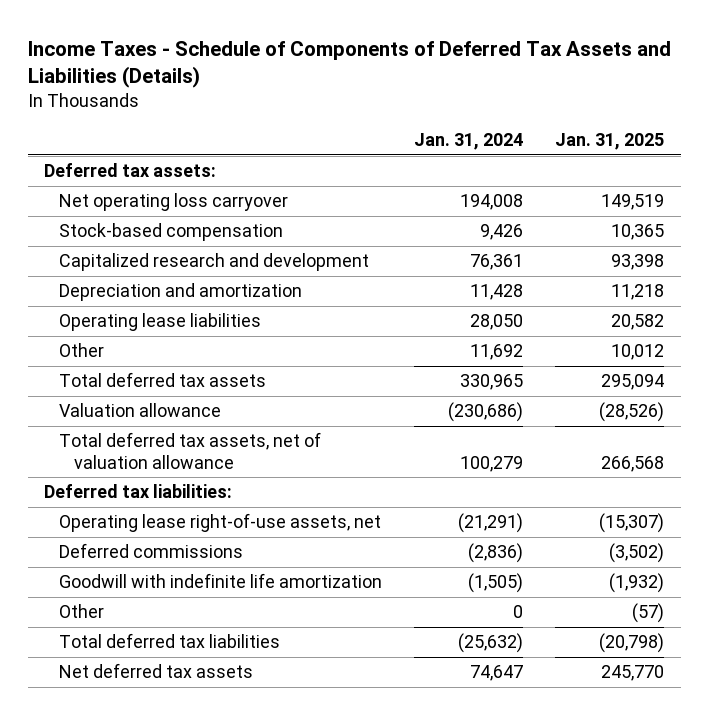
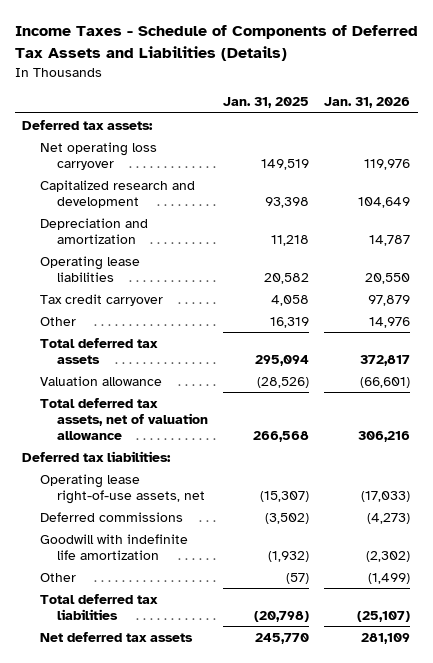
[414,133,524,151] Jan. 31, 2024 -> none
none -> [324,97,411,109] Jan. 31, 2026
[58,223,283,242] Stock-based compensation -> none
none -> [39,293,163,306] Tax credit carryover
[611,344,665,361] 10,012 -> [270,316,310,328] 16,319

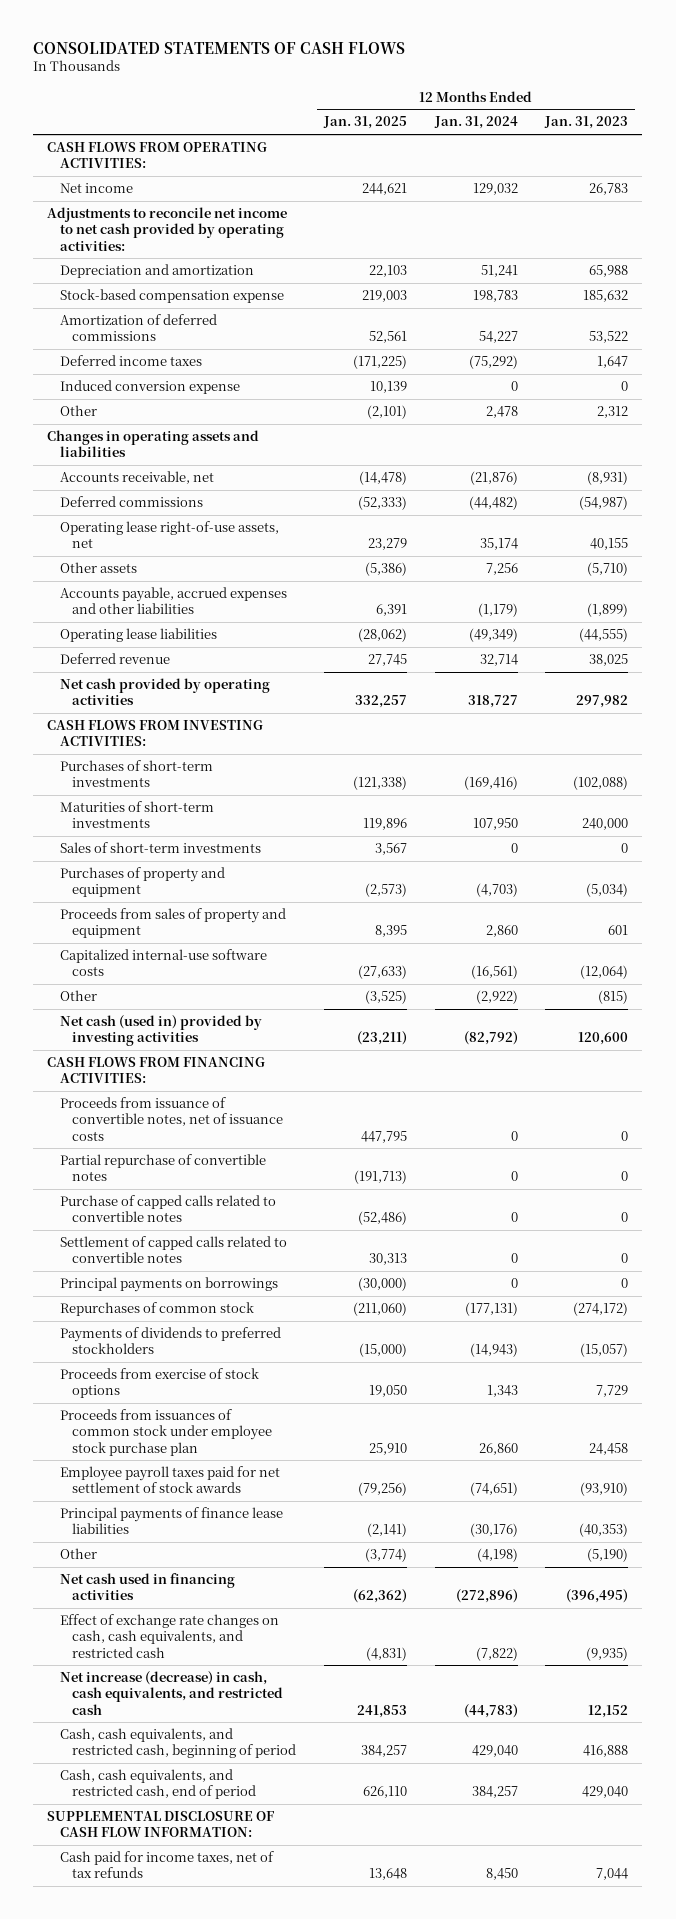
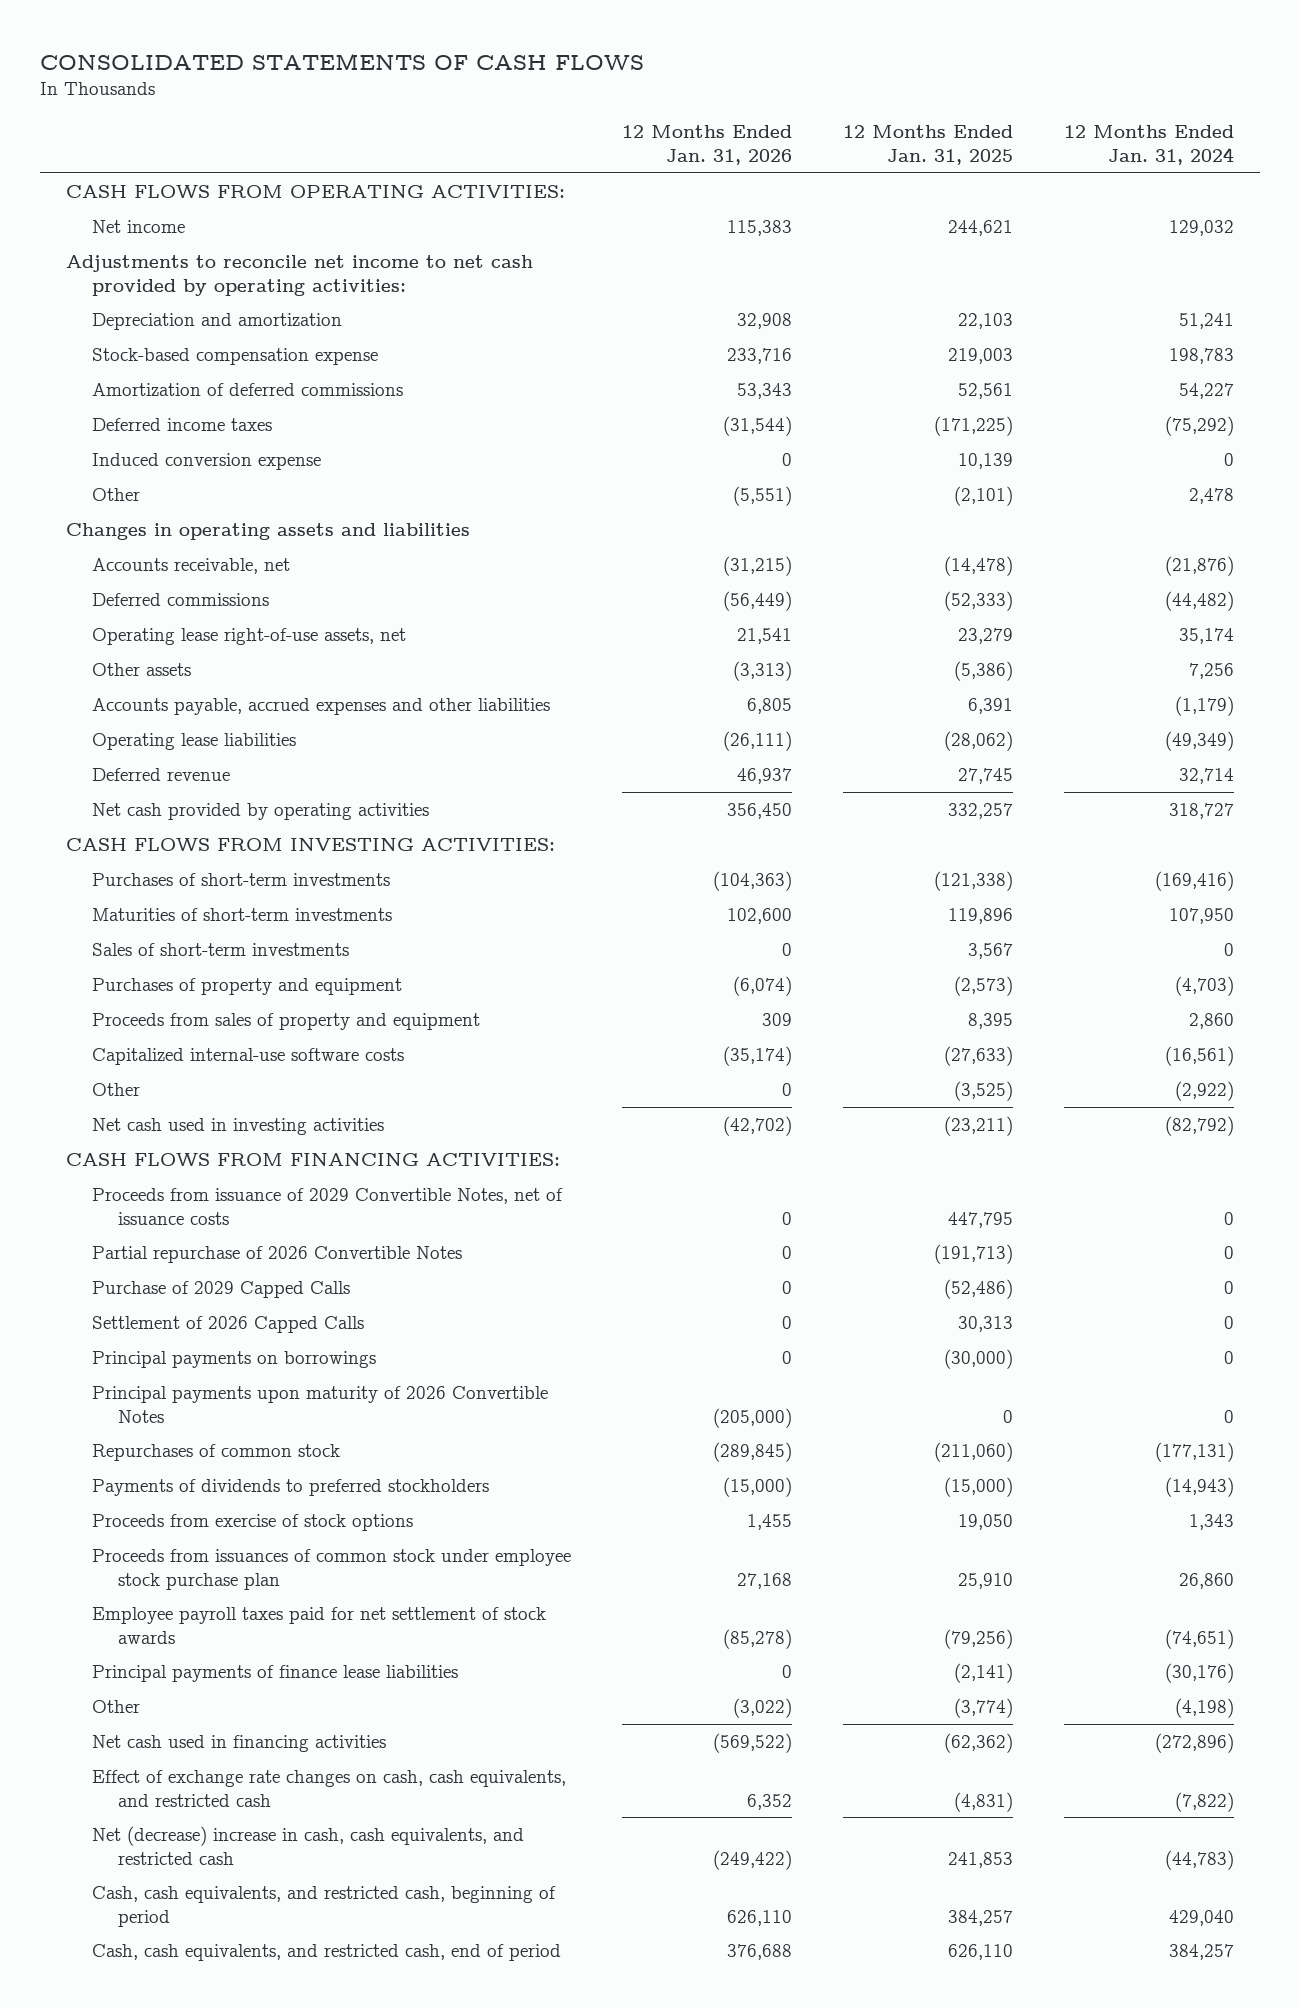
[544,116,629,130] Jan. 31, 2023 -> none
none -> [621,125,792,166] 12 Months Ended Jan. 31, 2026
[59,1015,262,1047] Net cash (used in) provided by investing activities -> [91,1117,384,1135] Net cash used in investing activities
[59,1097,284,1141] Proceeds from issuance of convertible notes, net of issuance costs -> [91,1187,563,1225] Proceeds from issuance of 2029 Convertible Notes, net of issuance costs
[59,1154,266,1182] Partial repurchase of convertible notes -> [91,1245,462,1263] Partial repurchase of 2026 Convertible Notes
[59,1195,276,1223] Purchase of capped calls related to convertible notes -> [91,1280,350,1298] Purchase of 2029 Capped Calls
[59,1236,287,1264] Settlement of capped calls related to convertible notes -> [91,1315,364,1333] Settlement of 2026 Capped Calls
none -> [91,1385,548,1423] Principal payments upon maturity of 2026 Convertible Notes
[59,1671,284,1715] Net increase (decrease) in cash, cash equivalents, and restricted cash -> [91,1825,524,1865] Net (decrease) increase in cash, cash equivalents, and restricted cash
[47,1811,275,1838] SUPPLEMENTAL DISCLOSURE OF CASH FLOW INFORMATION: -> none
[59,1851,274,1879] Cash paid for income taxes, net of tax refunds -> none

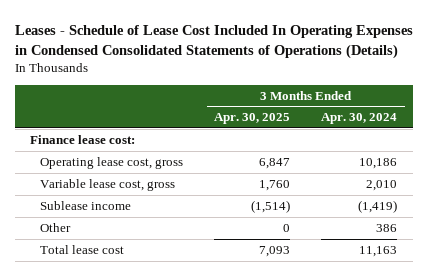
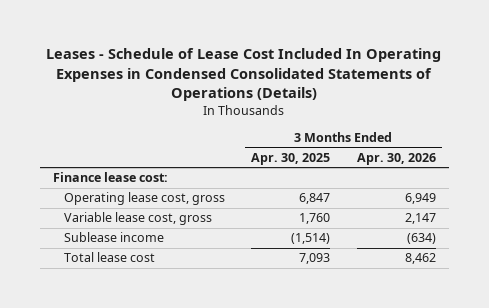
[321,113,398,125] Apr. 30, 2024 -> none
none -> [356,152,436,165] Apr. 30, 2026
[40,222,72,232] Other -> none

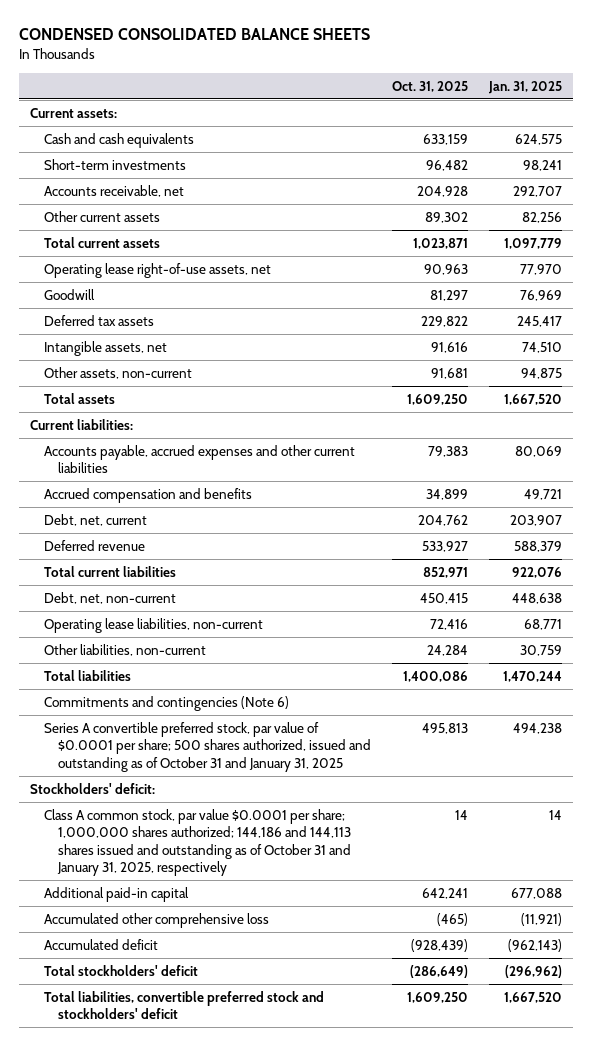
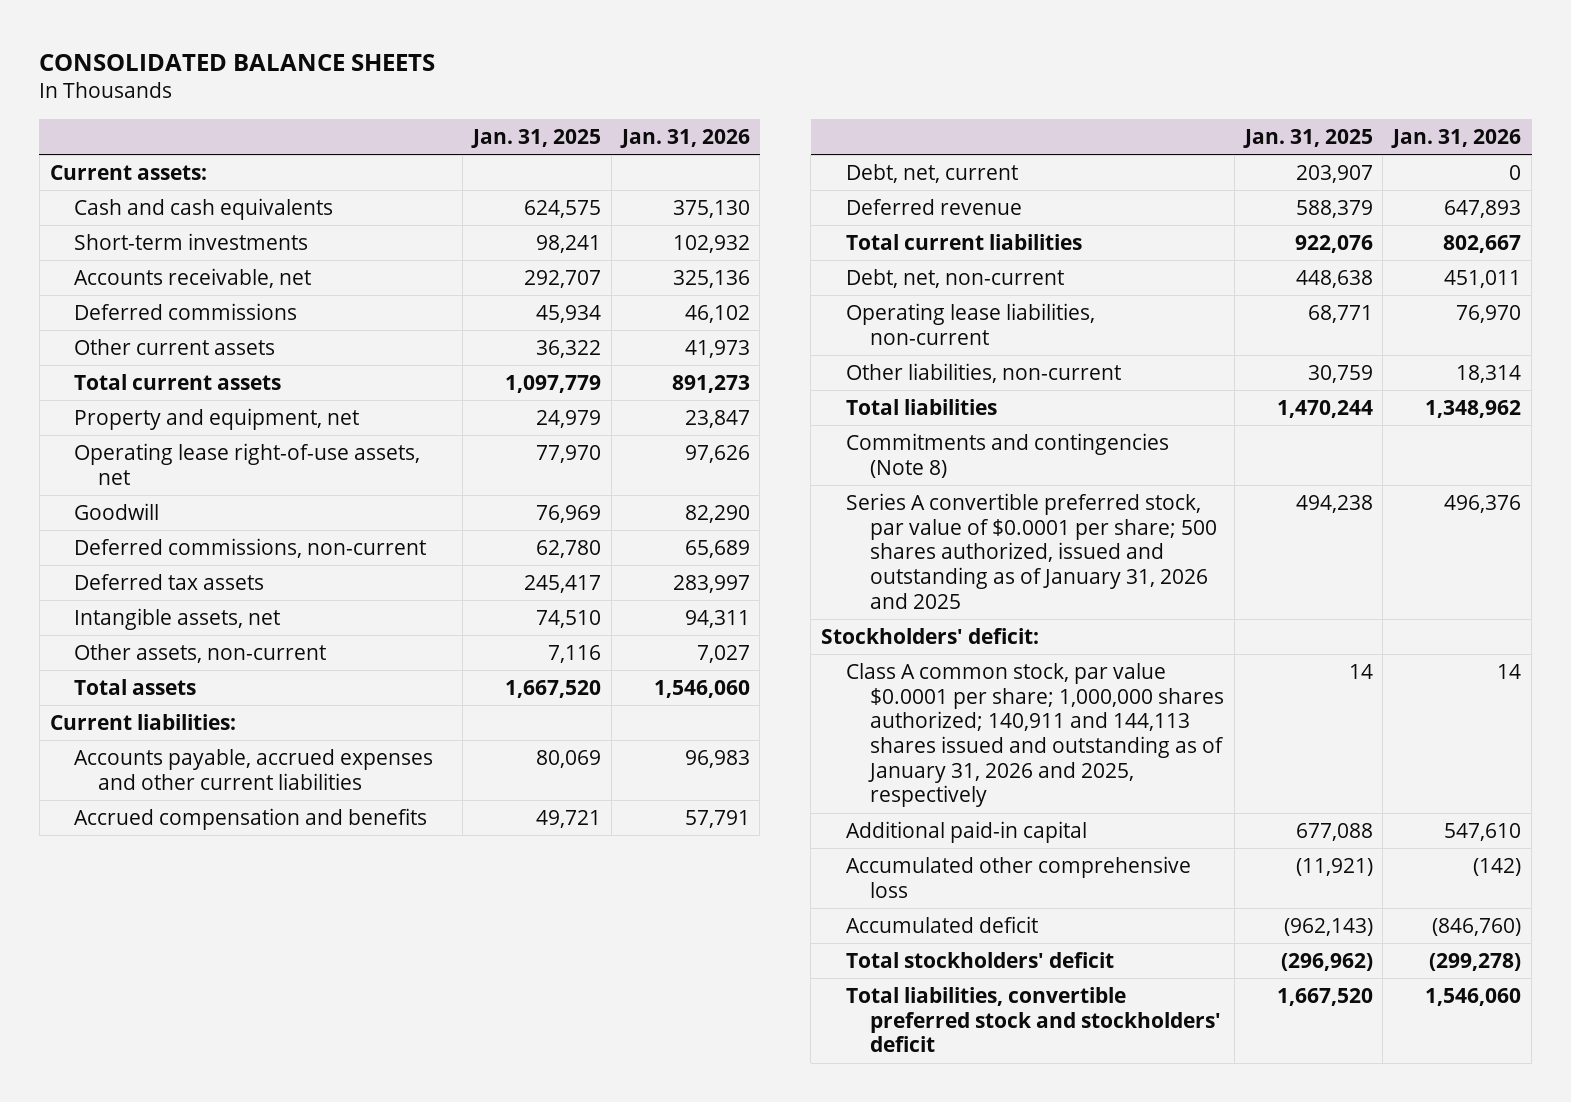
[19,28,371,41] CONDENSED CONSOLIDATED BALANCE SHEETS -> [39,53,436,71] CONSOLIDATED BALANCE SHEETS
[392,80,469,92] Oct. 31, 2025 -> none
none -> [619,128,750,148] Jan. 31, 2026
none -> [73,302,297,320] Deferred commissions
[522,211,563,223] 82,256 -> [536,339,602,358] 36,322
none -> [73,407,359,430] Property and equipment, net
none -> [73,537,426,558] Deferred commissions, non-current
[521,367,563,379] 94,875 -> [548,644,602,663] 7,116
[43,695,289,711] Commitments and contingencies (Note 6) -> [845,432,1169,478] Commitments and contingencies (Note 8)
[43,721,371,772] Series A convertible preferred stock, par value of $0.0001 per share; 500 shares authorized, issued and outstanding as of October 31 and January 31, 2025 -> [845,492,1218,609] Series A convertible preferred stock, par value of $0.0001 per share; 500 shares authorized, issued and outstanding as of January 31, 2026 and 2025
[43,808,351,877] Class A common stock, par value $0.0001 per share; 1,000,000 shares authorized; 144,186 and 144,113 shares issued and outstanding as of October 31 and January 31, 2025, respectively -> [845,662,1225,808] Class A common stock, par value $0.0001 per share; 1,000,000 shares authorized; 140,911 and 144,113 shares issued and outstanding as of January 31, 2026 and 2025, respectively

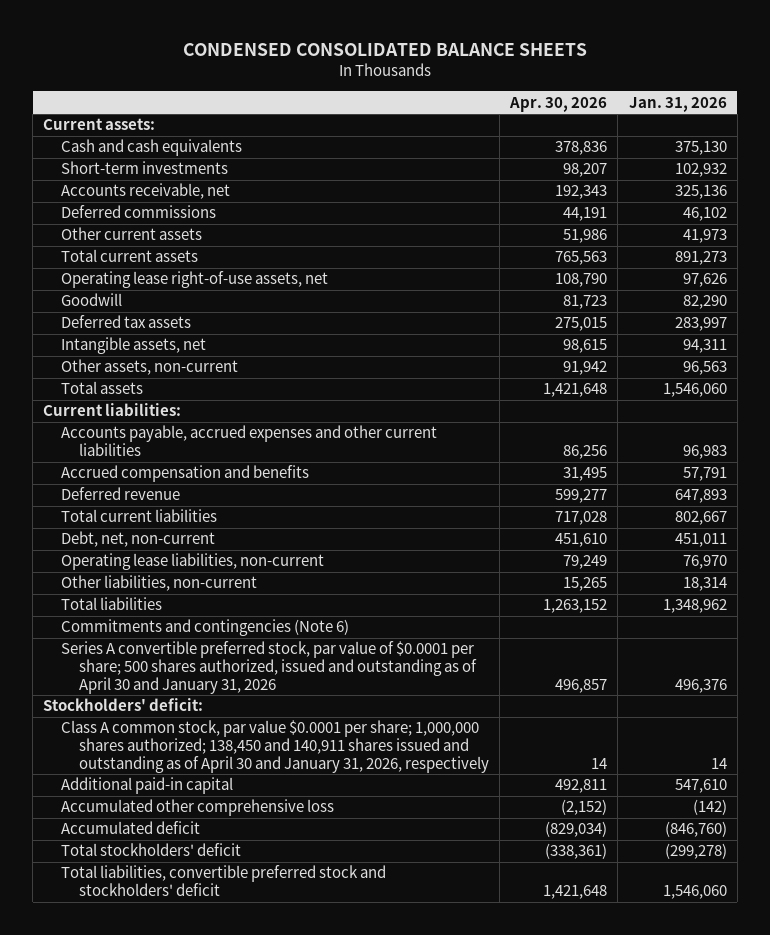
[39,53,436,71] CONSOLIDATED BALANCE SHEETS -> [183,43,588,57] CONDENSED CONSOLIDATED BALANCE SHEETS
[471,128,602,148] Jan. 31, 2025 -> none
none -> [509,96,608,112] Apr. 30, 2026
[73,407,359,430] Property and equipment, net -> none
[73,537,426,558] Deferred commissions, non-current -> none
[696,644,750,663] 7,027 -> [682,361,727,376] 96,563
[845,163,1018,183] Debt, net, current -> none
[845,432,1169,478] Commitments and contingencies (Note 8) -> [61,619,350,637] Commitments and contingencies (Note 6)
[845,492,1218,609] Series A convertible preferred stock, par value of $0.0001 per share; 500 shares authorized, issued and outstanding as of January 31, 2026 and 2025 -> [61,641,477,694] Series A convertible preferred stock, par value of $0.0001 per share; 500 shares authorized, issued and outstanding as of April 30 and January 31, 2026
[845,662,1225,808] Class A common stock, par value $0.0001 per share; 1,000,000 shares authorized; 140,911 and 144,113 shares issued and outstanding as of January 31, 2026 and 2025, respectively -> [61,720,489,773] Class A common stock, par value $0.0001 per share; 1,000,000 shares authorized; 138,450 and 140,911 shares issued and outstanding as of April 30 and January 31, 2026, respectively

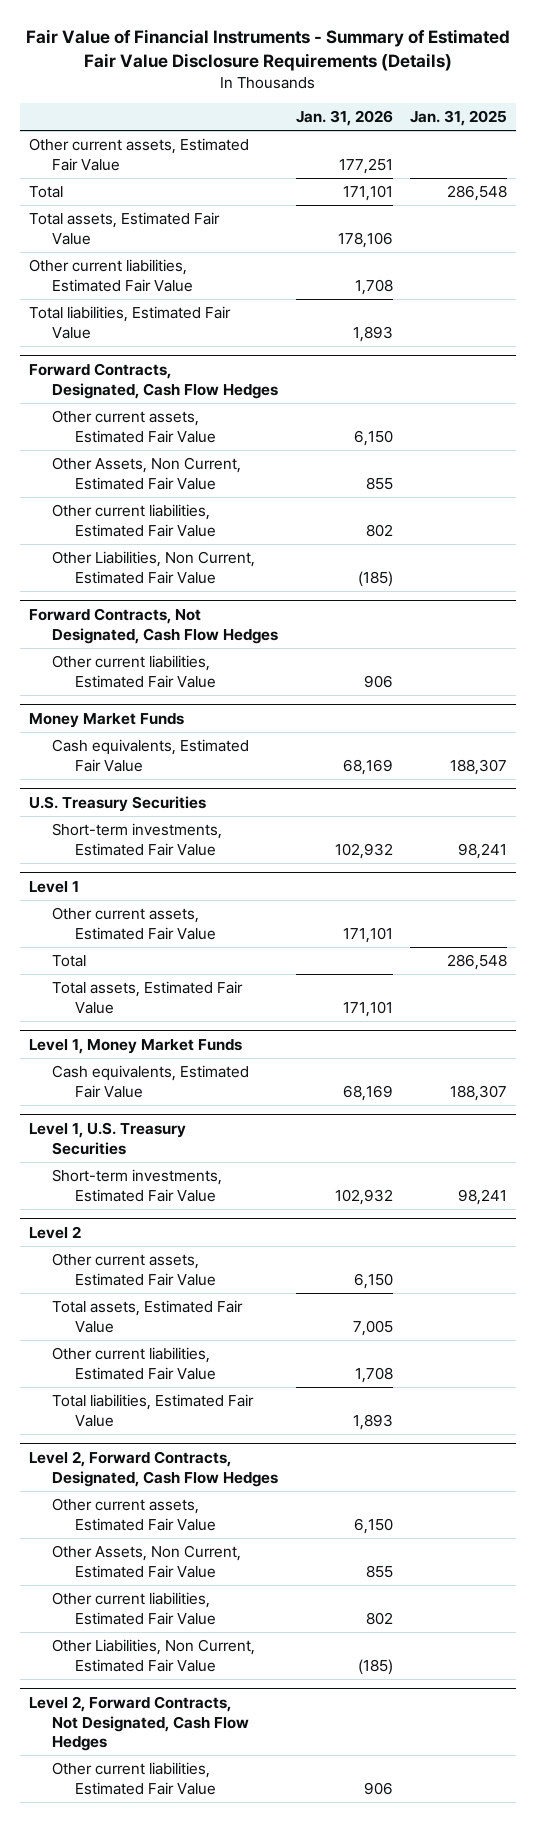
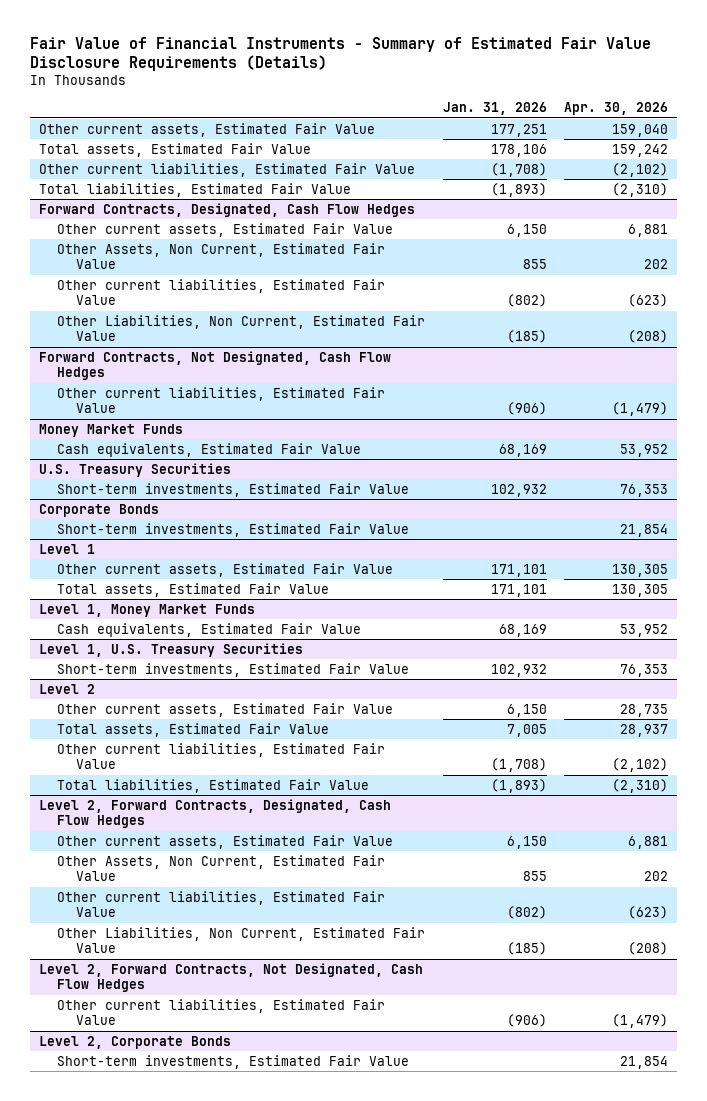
[410,110,508,127] Jan. 31, 2025 -> none
none -> [564,102,669,116] Apr. 30, 2026
[28,185,63,198] Total -> none
[354,278,393,295] 1,708 -> [490,162,547,177] (1,708)
[352,325,393,342] 1,893 -> [490,182,547,197] (1,893)
[365,523,393,537] 802 -> [506,293,547,307] (802)
[363,674,393,688] 906 -> [506,401,547,415] (906)
none -> [38,503,159,517] Corporate Bonds
none -> [57,522,410,537] Short-term investments, Estimated Fair Value
[51,954,86,967] Total -> none
[354,1366,393,1383] 1,708 -> [490,757,547,772] (1,708)
[352,1413,393,1430] 1,893 -> [490,778,547,793] (1,893)
[365,1611,393,1625] 802 -> [506,905,547,919] (802)
[363,1781,393,1795] 906 -> [506,1013,547,1027] (906)
none -> [38,1035,231,1049] Level 2, Corporate Bonds
none -> [57,1054,410,1069] Short-term investments, Estimated Fair Value

